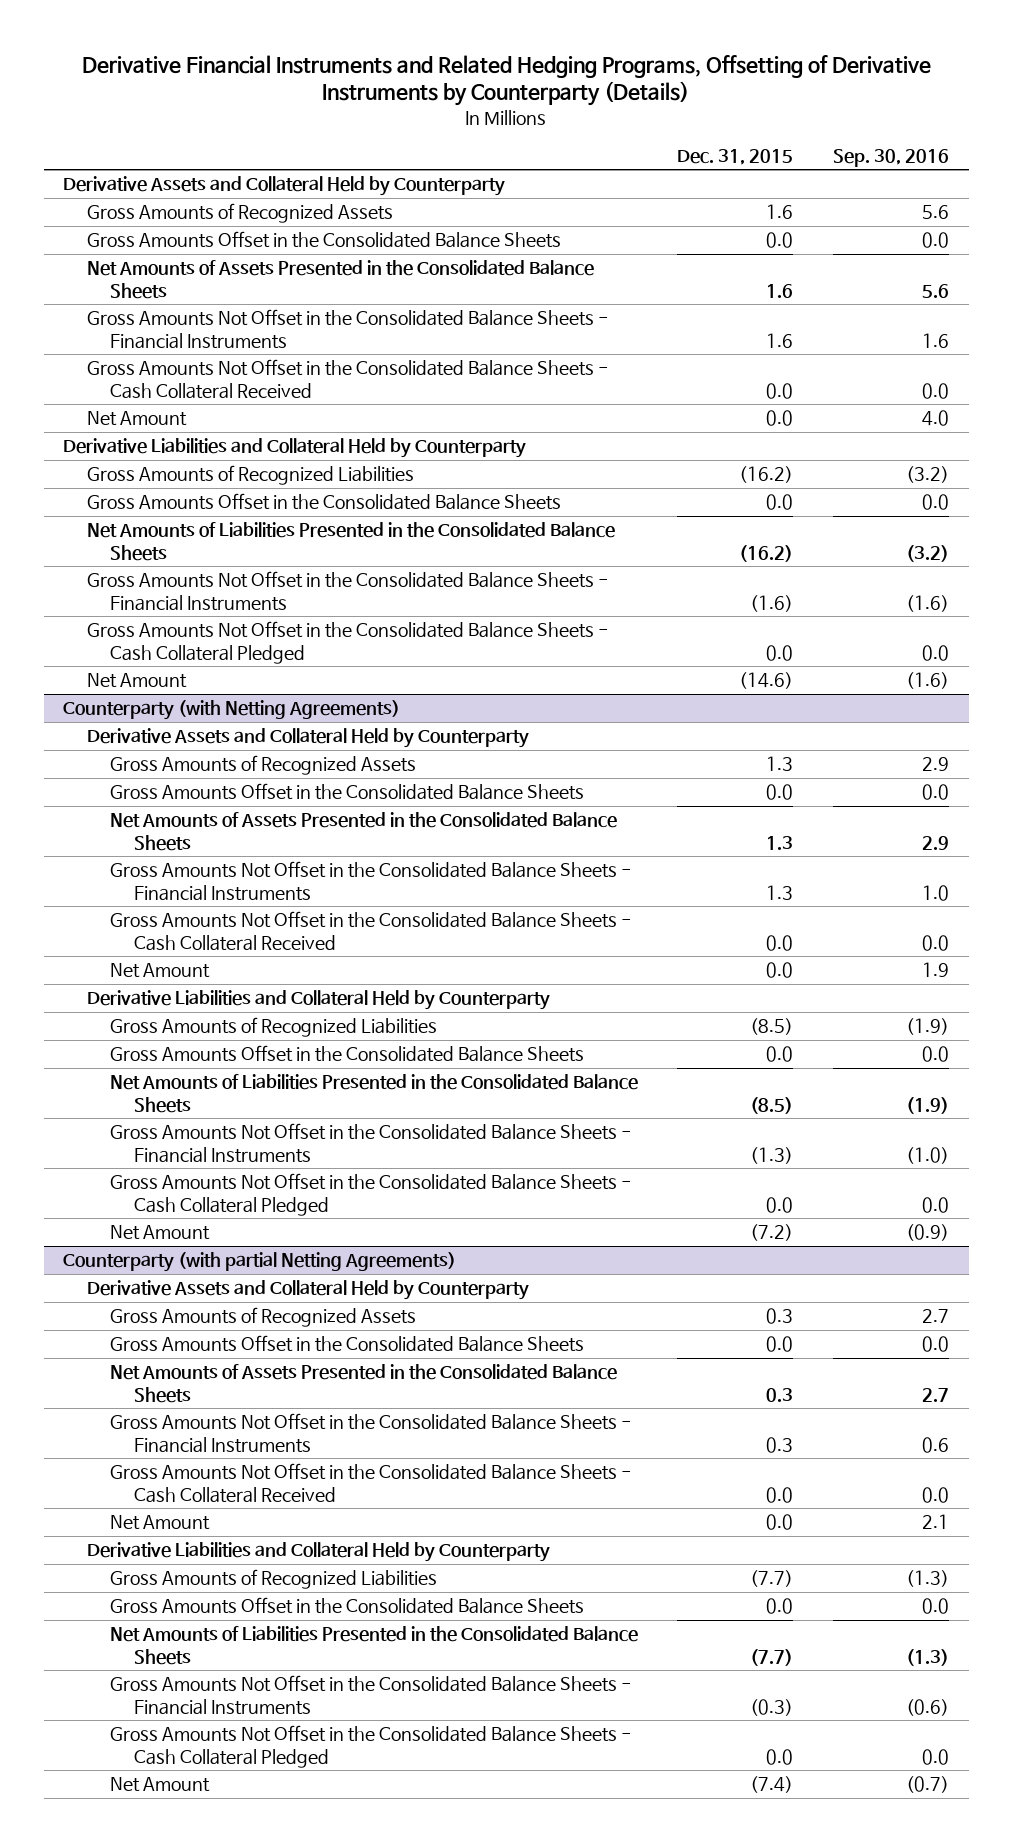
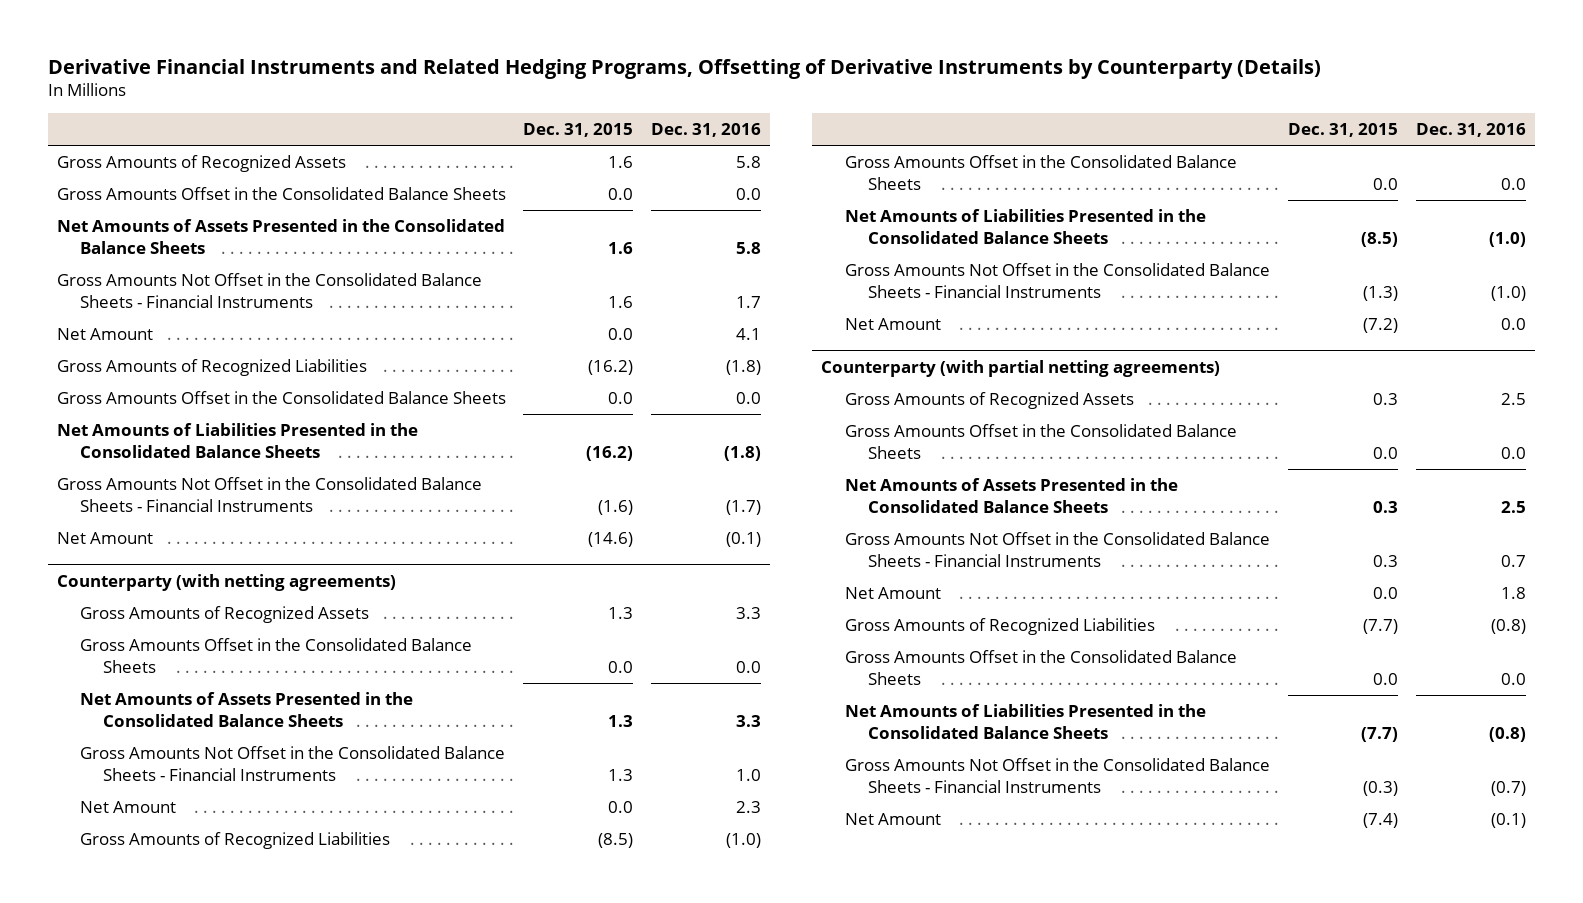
[832,149,949,168] Sep. 30, 2016 -> none
none -> [651,123,762,138] Dec. 31, 2016
[63,176,506,197] Derivative Assets and Collateral Held by Counterparty -> none
[86,359,609,400] Gross Amounts Not Offset in the Consolidated Balance Sheets - Cash Collateral Received -> none
[63,438,527,459] Derivative Liabilities and Collateral Held by Counterparty -> none
[86,621,609,665] Gross Amounts Not Offset in the Consolidated Balance Sheets - Cash Collateral Pledged -> none
[86,728,529,749] Derivative Assets and Collateral Held by Counterparty -> none
[63,700,401,721] Counterparty (with Netting Agreements) -> [56,573,396,591] Counterparty (with netting agreements)
[110,911,633,952] Gross Amounts Not Offset in the Consolidated Balance Sheets - Cash Collateral Received -> none
[86,990,550,1011] Derivative Liabilities and Collateral Held by Counterparty -> none
[110,1173,633,1217] Gross Amounts Not Offset in the Consolidated Balance Sheets - Cash Collateral Pledged -> none
[86,1280,529,1301] Derivative Assets and Collateral Held by Counterparty -> none
[63,1252,457,1273] Counterparty (with partial Netting Agreements) -> [821,359,1221,377] Counterparty (with partial netting agreements)
[110,1463,633,1504] Gross Amounts Not Offset in the Consolidated Balance Sheets - Cash Collateral Received -> none
[86,1542,550,1563] Derivative Liabilities and Collateral Held by Counterparty -> none
[110,1725,633,1769] Gross Amounts Not Offset in the Consolidated Balance Sheets - Cash Collateral Pledged -> none

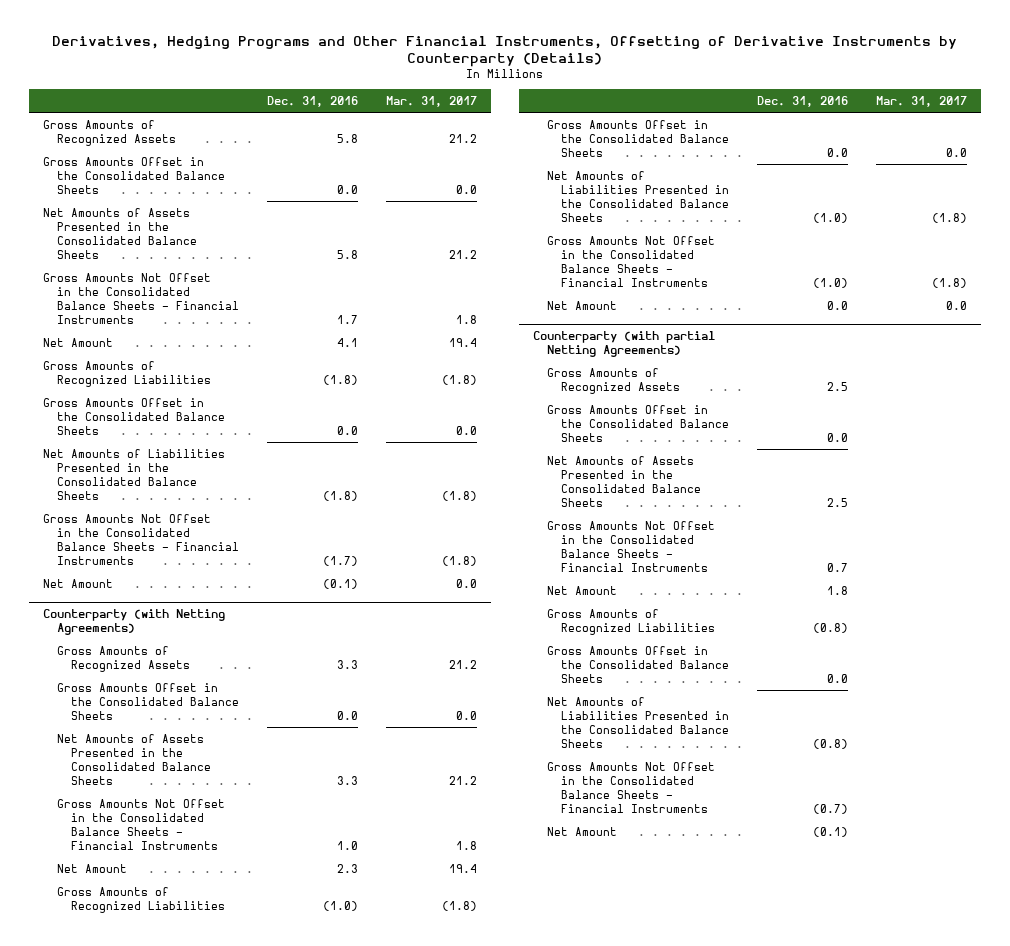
[47,58,1321,79] Derivative Financial Instruments and Related Hedging Programs, Offsetting of Derivative Instruments by Counterparty (Details) -> [51,36,957,68] Derivatives, Hedging Programs and Other Financial Instruments, Offsetting of Derivative Instruments by Counterparty (Details)
[523,123,634,138] Dec. 31, 2015 -> none
none -> [386,96,478,108] Mar. 31, 2017
[56,573,396,591] Counterparty (with netting agreements) -> [42,608,225,635] Counterparty (with Netting Agreements)
[821,359,1221,377] Counterparty (with partial netting agreements) -> [532,330,715,357] Counterparty (with partial Netting Agreements)

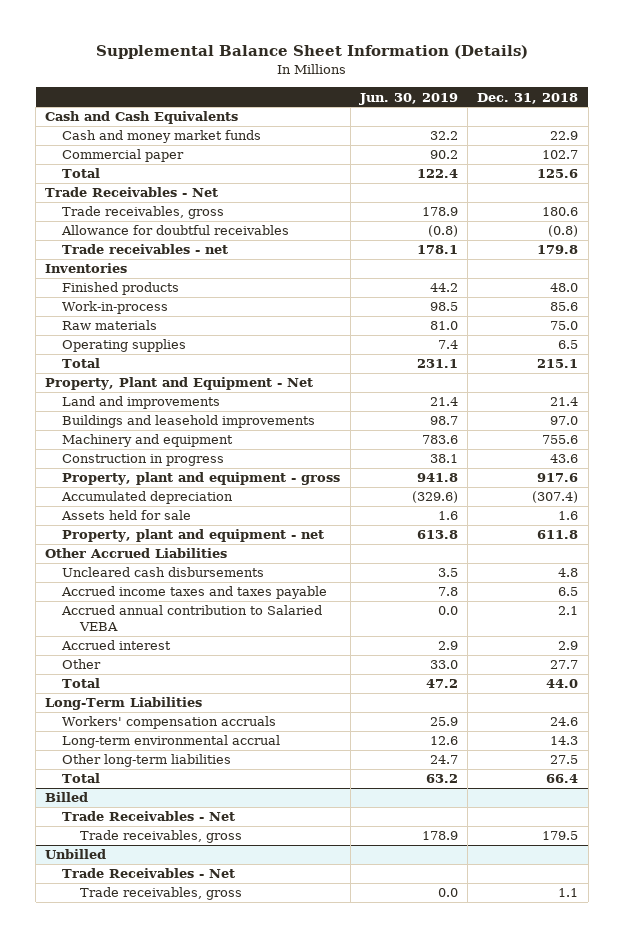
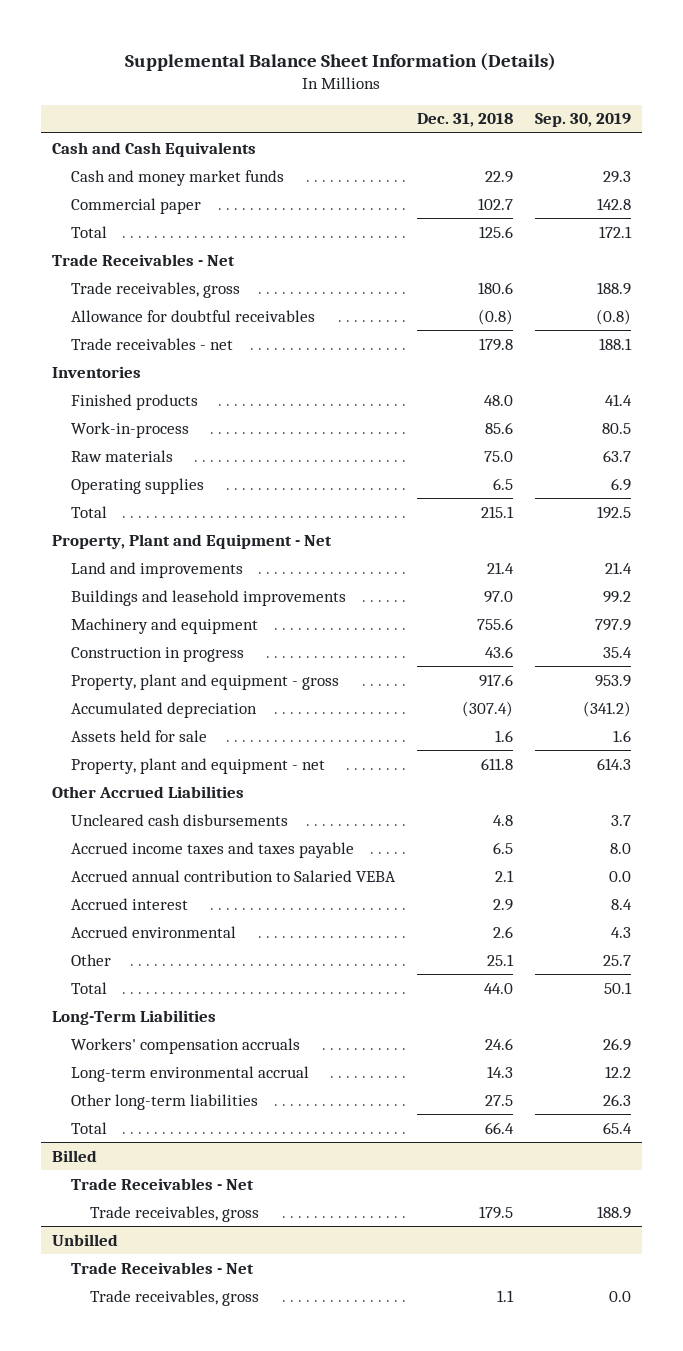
[358,92,458,105] Jun. 30, 2019 -> none
none -> [534,113,631,128] Sep. 30, 2019
none -> [71,925,237,938] Accrued environmental
[550,660,579,670] 27.7 -> [486,953,514,966] 25.1

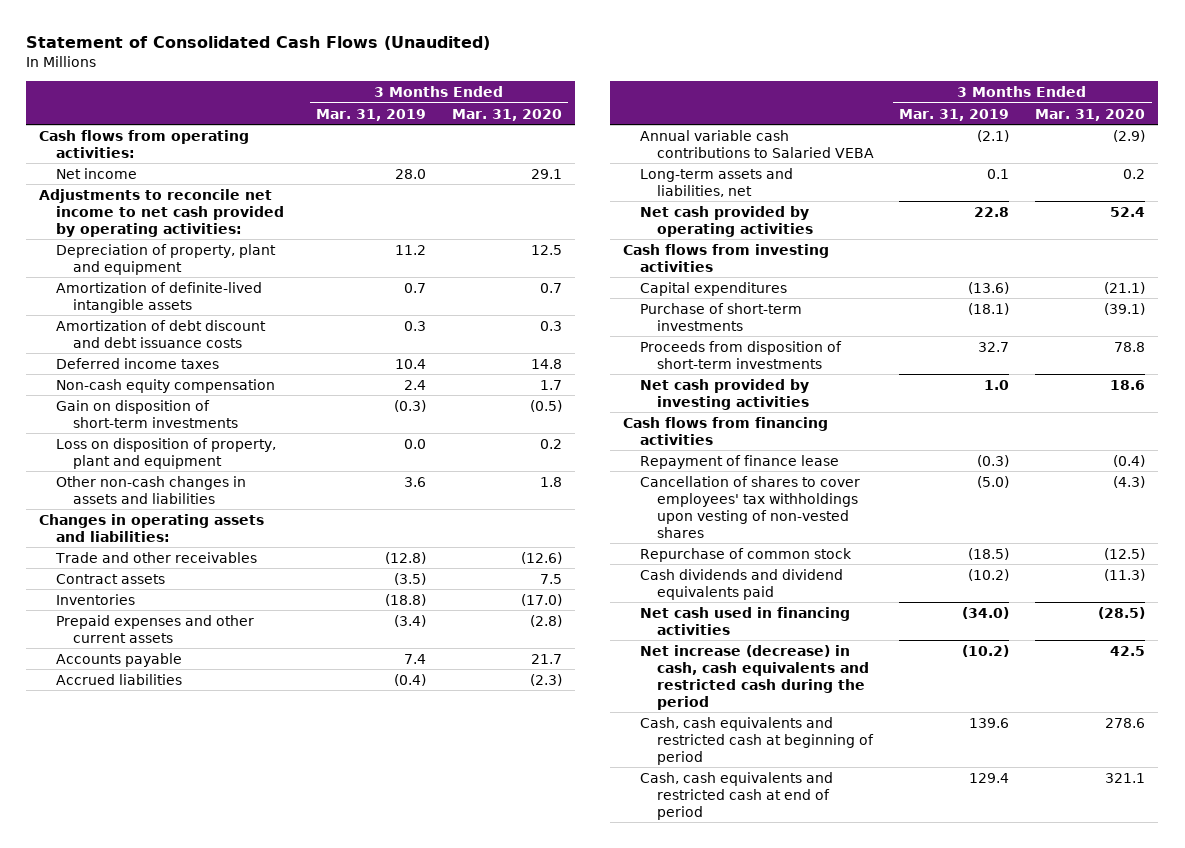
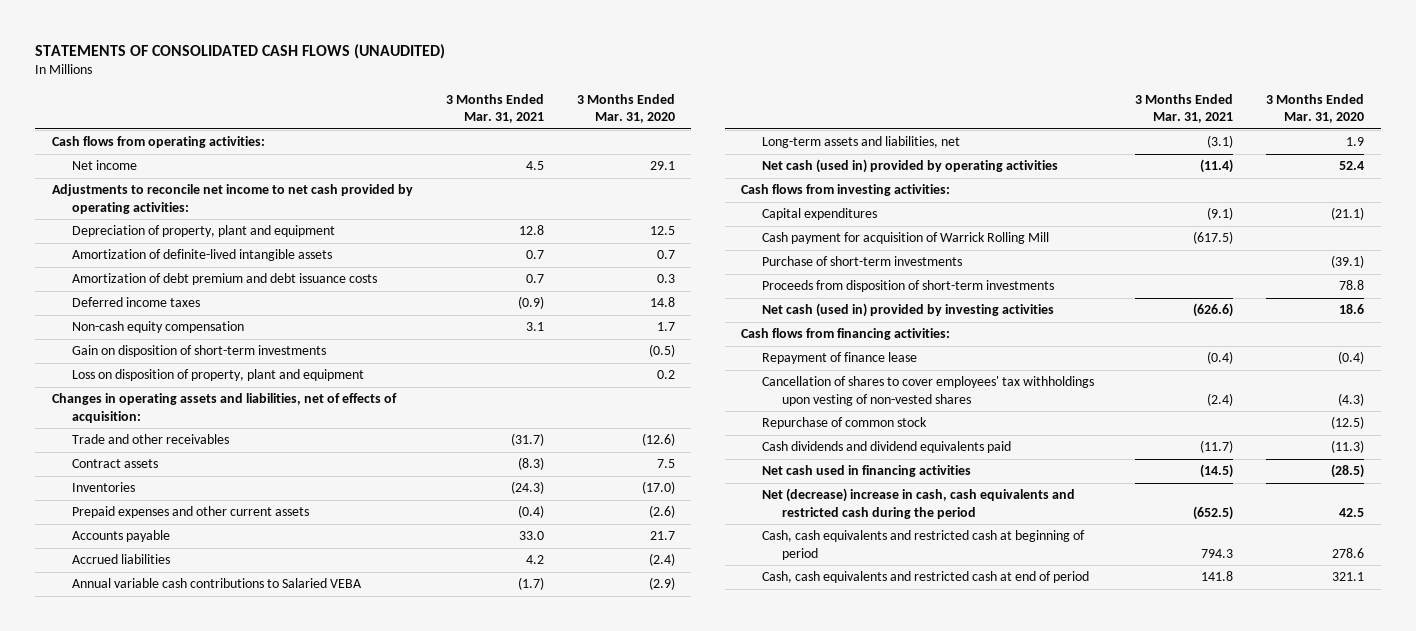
[26,36,491,51] Statement of Consolidated Cash Flows (Unaudited) -> [35,43,446,59] STATEMENTS OF CONSOLIDATED CASH FLOWS (UNAUDITED)
[316,108,427,121] Mar. 31, 2019 -> none
none -> [445,93,544,123] 3 Months Ended Mar. 31, 2021
[56,319,267,348] Amortization of debt discount and debt issuance costs -> [72,273,378,286] Amortization of debt premium and debt issuance costs
[56,475,247,504] Other non-cash changes in assets and liabilities -> none
[39,513,265,542] Changes in operating assets and liabilities: -> [51,393,397,423] Changes in operating assets and liabilities, net of effects of acquisition:
[529,614,562,627] (2.8) -> [648,505,675,519] (2.6)
[529,673,562,686] (2.3) -> [648,553,675,567] (2.4)
[1123,168,1146,179] 0.2 -> [1346,137,1365,147] 1.9
[639,205,813,237] Net cash provided by operating activities -> [761,159,1058,174] Net cash (used in) provided by operating activities
[622,243,829,272] Cash flows from investing activities -> [741,184,951,197] Cash flows from investing activities:
none -> [761,232,1049,245] Cash payment for acquisition of Warrick Rolling Mill
[639,378,809,410] Net cash provided by investing activities -> [761,303,1054,318] Net cash (used in) provided by investing activities
[622,416,828,445] Cash flows from financing activities -> [741,328,951,341] Cash flows from financing activities:
[639,644,869,710] Net increase (decrease) in cash, cash equivalents and restricted cash during the period -> [761,488,1075,519] Net (decrease) increase in cash, cash equivalents and restricted cash during the period

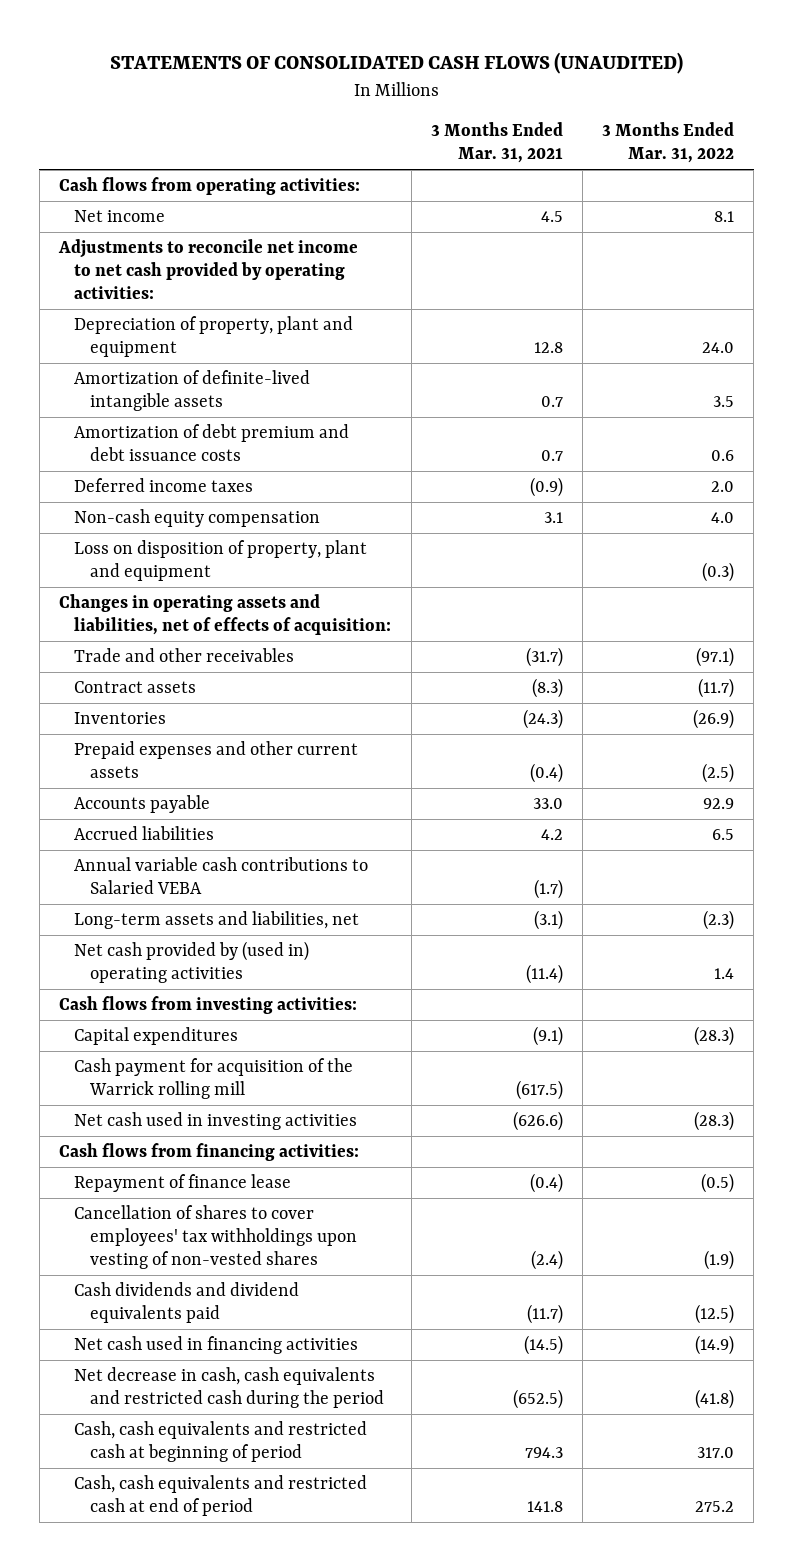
[576,93,675,123] 3 Months Ended Mar. 31, 2020 -> none
none -> [602,122,735,164] 3 Months Ended Mar. 31, 2022
[72,345,327,358] Gain on disposition of short-term investments -> none
[761,159,1058,174] Net cash (used in) provided by operating activities -> [74,941,310,984] Net cash provided by (used in) operating activities
[761,256,962,267] Purchase of short-term investments -> none
[761,280,1054,293] Proceeds from disposition of short-term investments -> none
[761,232,1049,245] Cash payment for acquisition of Warrick Rolling Mill -> [74,1058,354,1100] Cash payment for acquisition of the Warrick rolling mill
[761,303,1054,318] Net cash (used in) provided by investing activities -> [74,1112,358,1131] Net cash used in investing activities
[761,417,927,430] Repurchase of common stock -> none
[761,488,1075,519] Net (decrease) increase in cash, cash equivalents and restricted cash during the period -> [74,1367,384,1409] Net decrease in cash, cash equivalents and restricted cash during the period

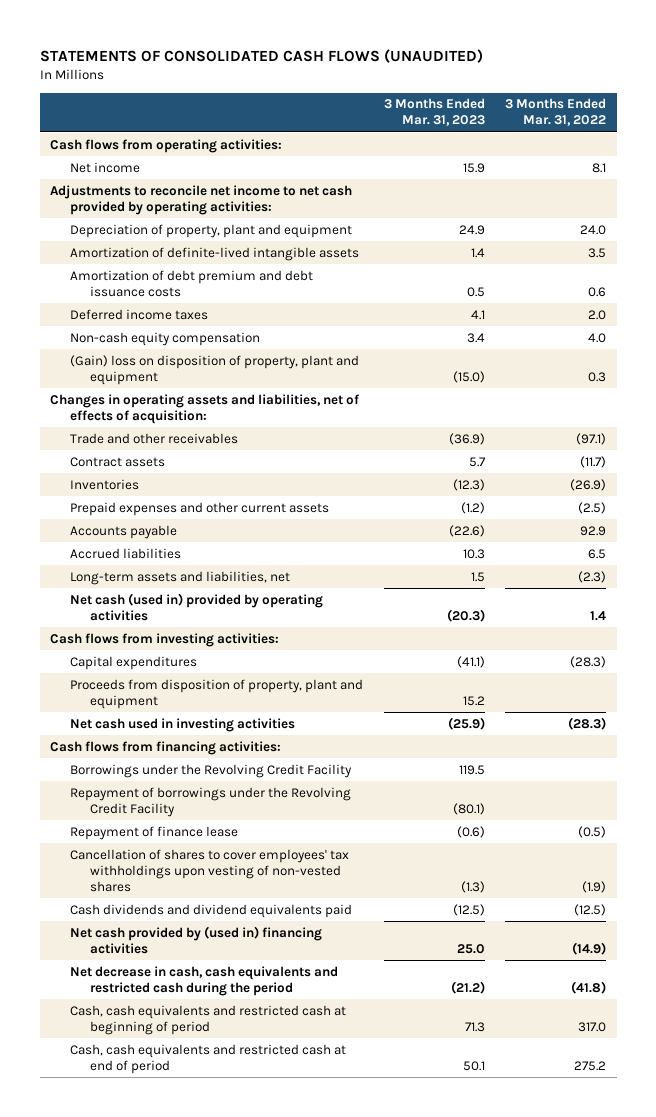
[430,122,563,164] 3 Months Ended Mar. 31, 2021 -> none
none -> [383,98,485,127] 3 Months Ended Mar. 31, 2023
[74,540,368,582] Loss on disposition of property, plant and equipment -> [69,354,359,385] (Gain) loss on disposition of property, plant and equipment
[702,562,735,583] (0.3) -> [588,371,607,382] 0.3
[74,857,369,895] Annual variable cash contributions to Salaried VEBA -> none
[74,941,310,984] Net cash provided by (used in) operating activities -> [69,592,323,621] Net cash (used in) provided by operating activities
[74,1058,354,1100] Cash payment for acquisition of the Warrick rolling mill -> none
none -> [69,678,363,709] Proceeds from disposition of property, plant and equipment
none -> [69,763,352,778] Borrowings under the Revolving Credit Facility
none -> [69,786,351,817] Repayment of borrowings under the Revolving Credit Facility
[74,1336,359,1355] Net cash used in financing activities -> [69,925,322,954] Net cash provided by (used in) financing activities

